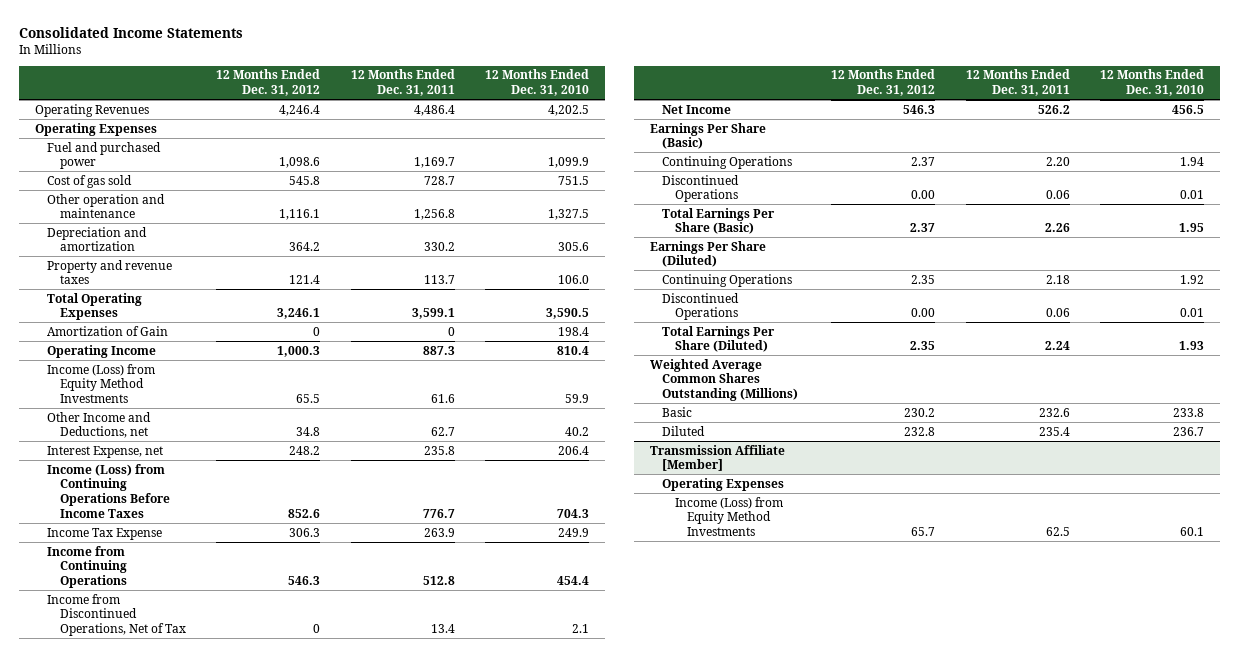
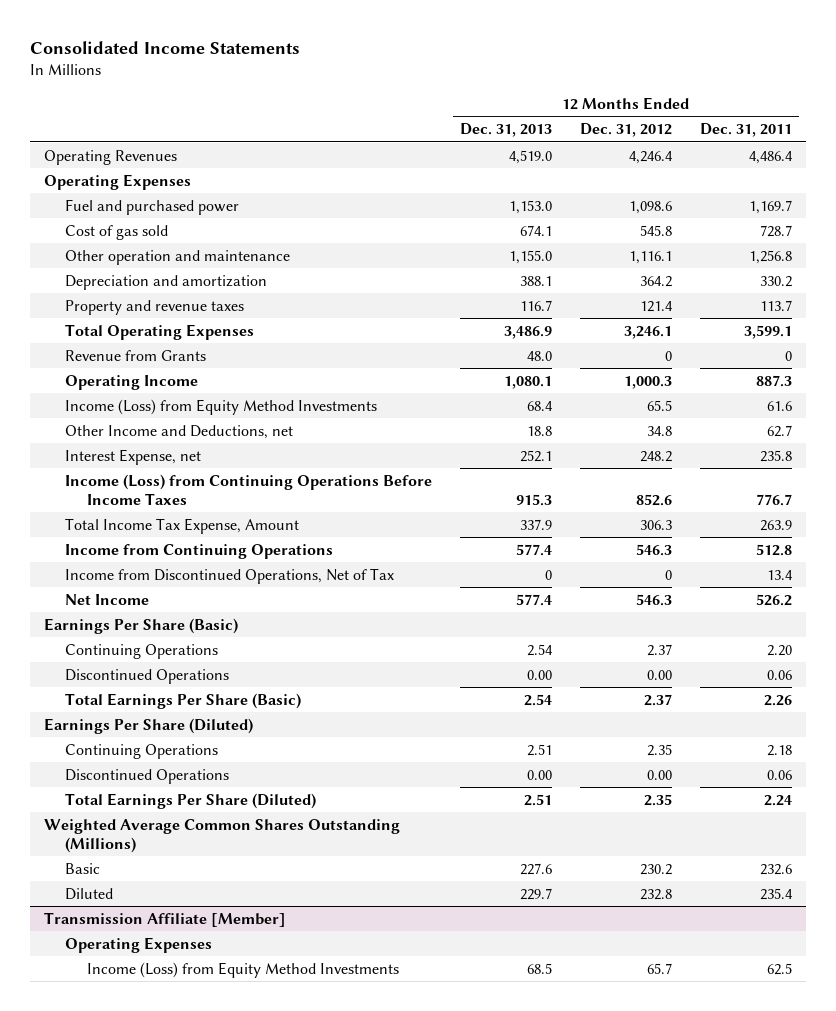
[485,69,590,97] 12 Months Ended Dec. 31, 2010 -> none
none -> [460,123,553,138] Dec. 31, 2013
[47,325,169,336] Amortization of Gain -> none
none -> [65,349,207,361] Revenue from Grants
[47,527,163,540] Income Tax Expense -> [65,517,300,534] Total Income Tax Expense, Amount

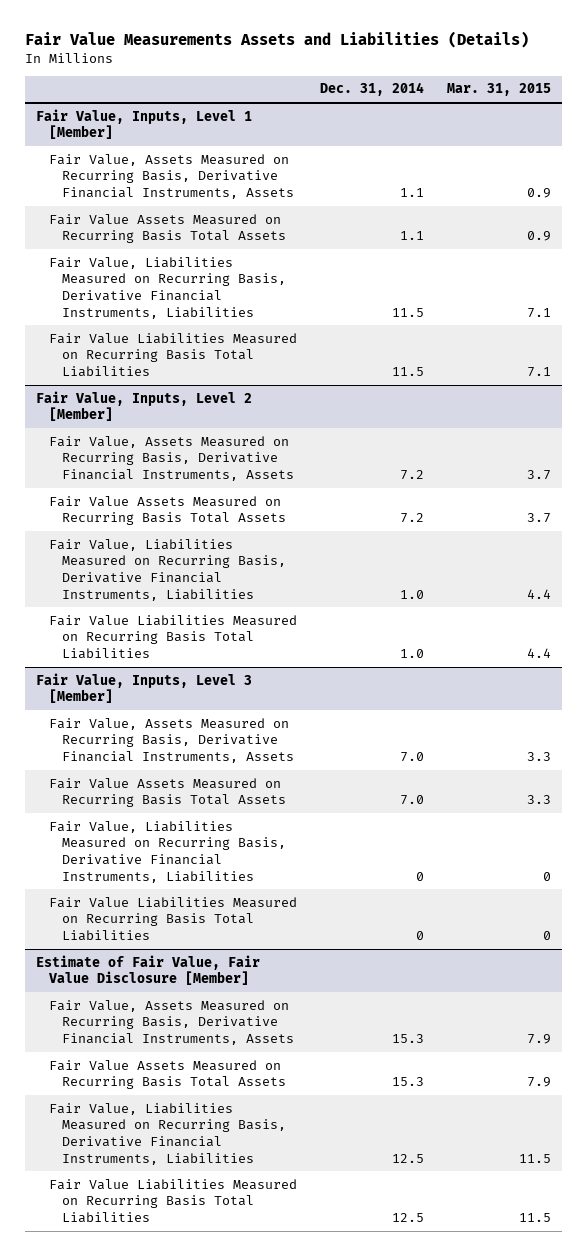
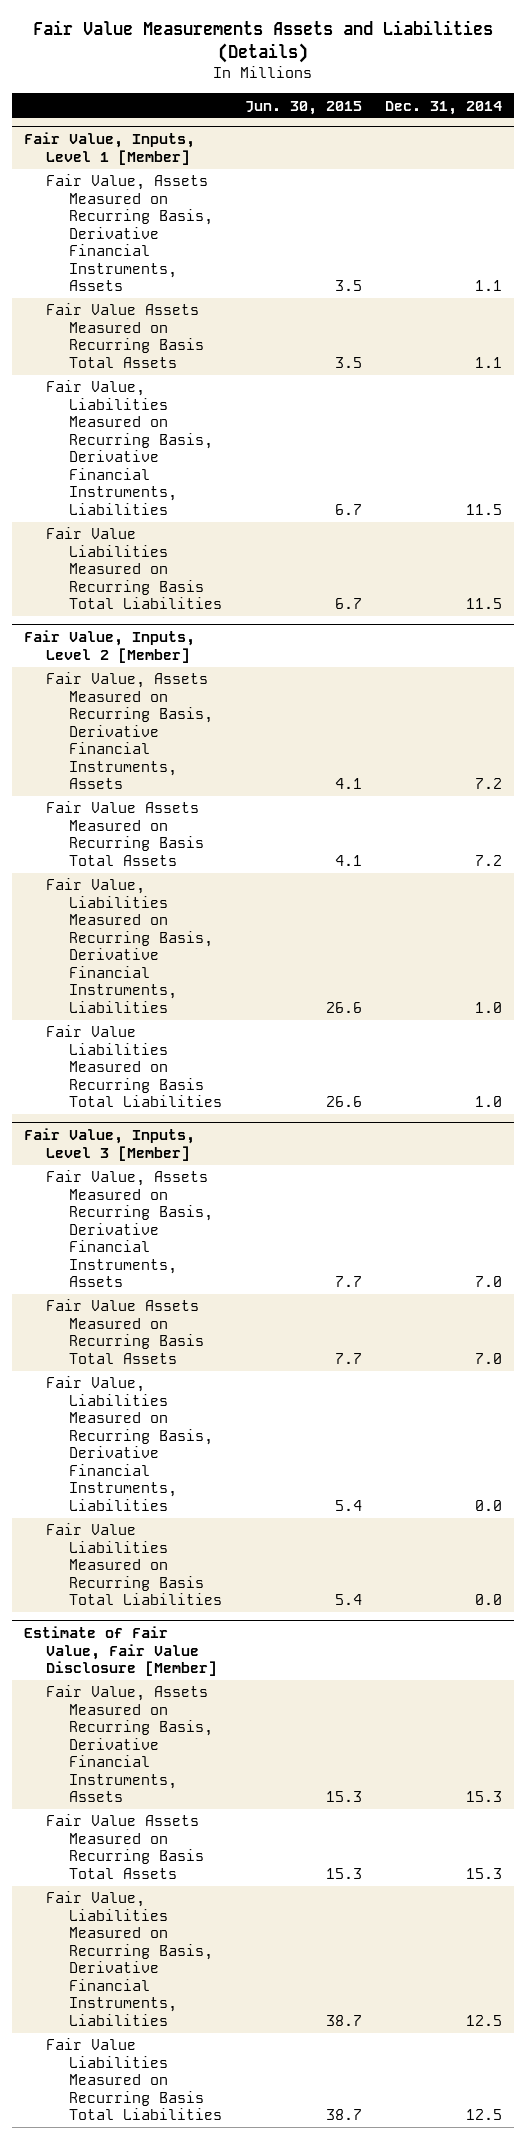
[446,83,551,97] Mar. 31, 2015 -> none
none -> [245,100,363,115] Jun. 30, 2015
[416,871,425,881] 0 -> [475,1499,503,1511] 0.0
[416,931,425,941] 0 -> [475,1594,503,1606] 0.0

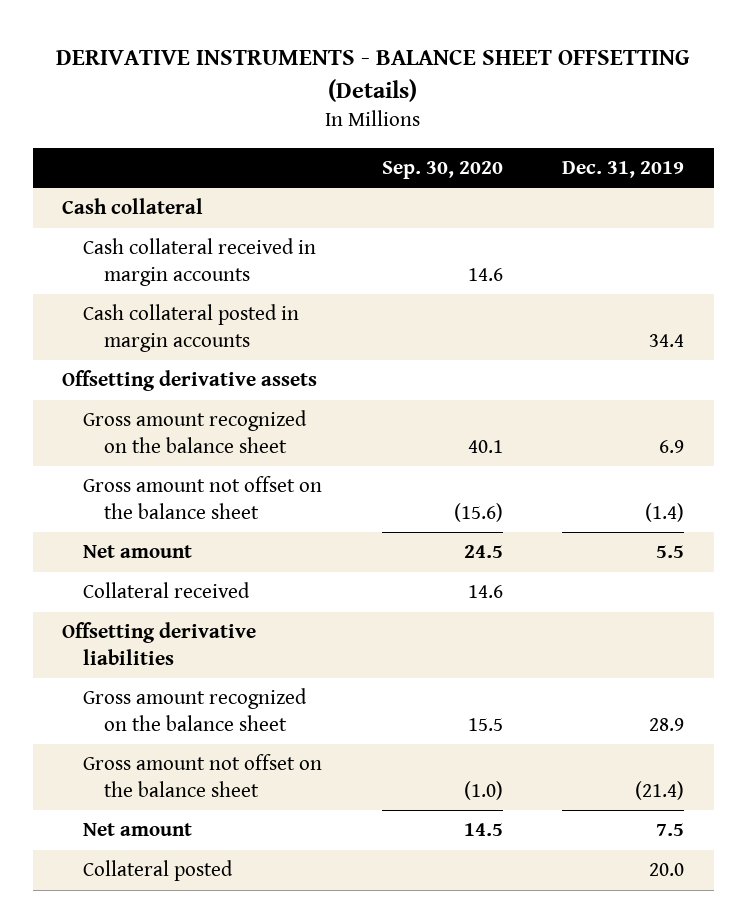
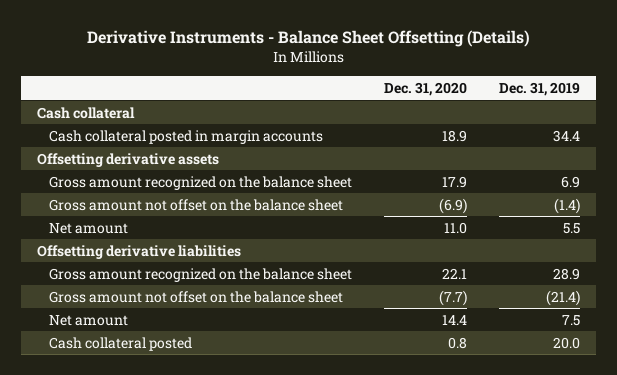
[56,50,691,103] DERIVATIVE INSTRUMENTS - BALANCE SHEET OFFSETTING (Details) -> [86,30,530,48] Derivative Instruments - Balance Sheet Offsetting (Details)
[381,160,503,179] Sep. 30, 2020 -> none
none -> [383,81,467,96] Dec. 31, 2020
[83,238,317,286] Cash collateral received in margin accounts -> none
[83,582,251,599] Collateral received -> none
[83,860,234,882] Collateral posted -> [49,336,193,351] Cash collateral posted

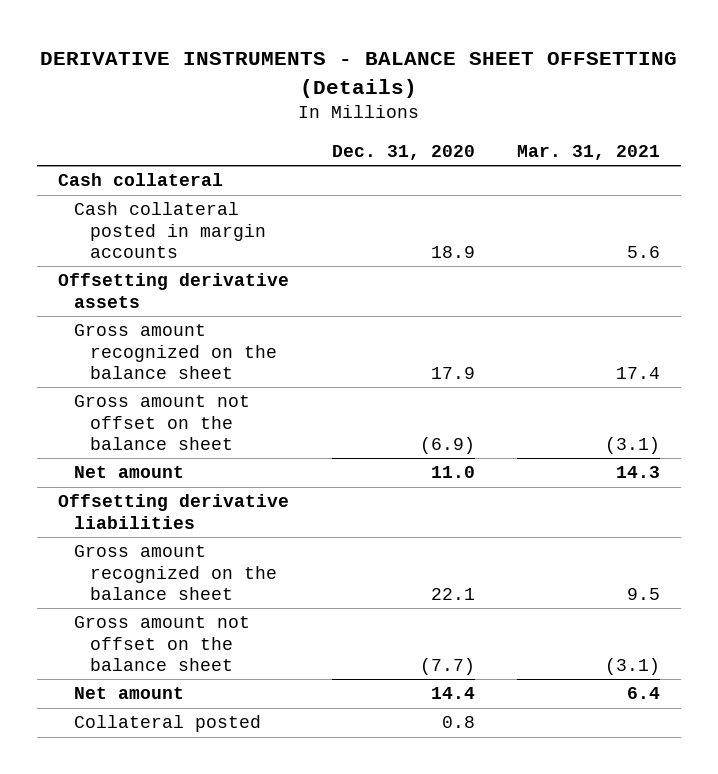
[86,30,530,48] Derivative Instruments - Balance Sheet Offsetting (Details) -> [40,52,678,98] DERIVATIVE INSTRUMENTS - BALANCE SHEET OFFSETTING (Details)
[498,81,580,96] Dec. 31, 2019 -> none
none -> [516,144,660,160] Mar. 31, 2021
[49,336,193,351] Cash collateral posted -> [74,715,262,733] Collateral posted

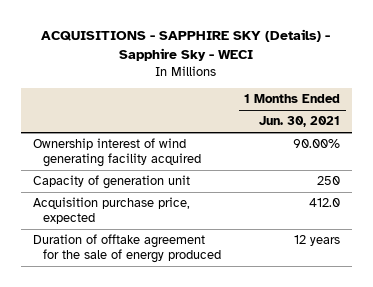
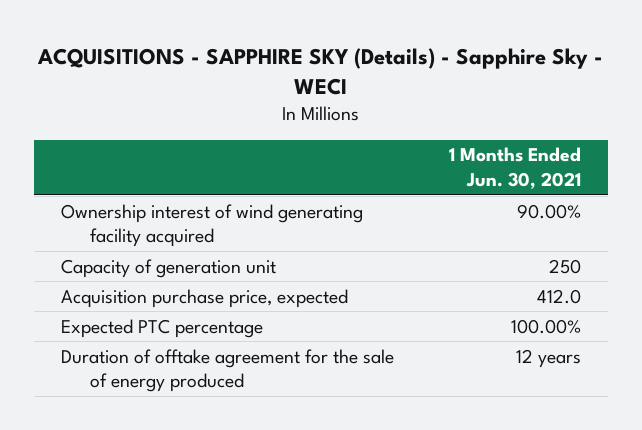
none -> [61,318,264,338] Expected PTC percentage

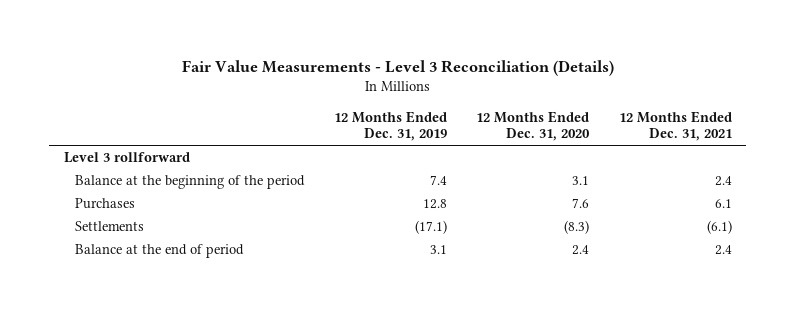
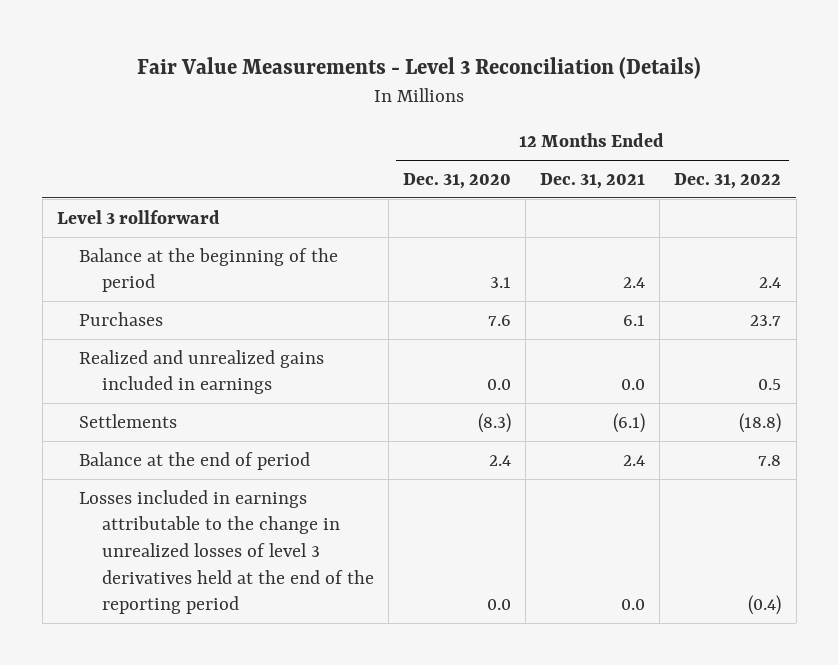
[333,110,447,142] 12 Months Ended Dec. 31, 2019 -> none
none -> [674,172,782,189] Dec. 31, 2022
none -> [79,349,325,395] Realized and unrealized gains included in earnings
none -> [79,489,375,615] Losses included in earnings attributable to the change in unrealized losses of level 3 derivatives held at the end of the reporting period

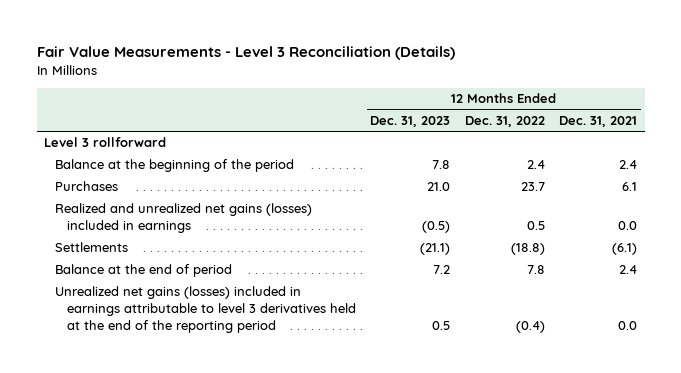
[403,172,512,189] Dec. 31, 2020 -> none
none -> [370,115,451,127] Dec. 31, 2023
[79,349,325,395] Realized and unrealized gains included in earnings -> [55,203,313,234] Realized and unrealized net gains (losses) included in earnings
[79,489,375,615] Losses included in earnings attributable to the change in unrealized losses of level 3 derivatives held at the end of the reporting period -> [55,286,357,334] Unrealized net gains (losses) included in earnings attributable to level 3 derivatives held at the end of the reporting period

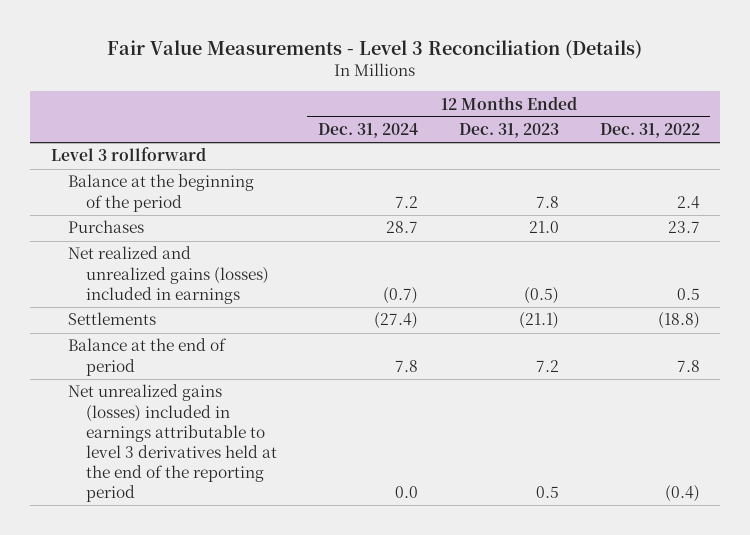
[559,115,638,127] Dec. 31, 2021 -> none
none -> [317,123,418,139] Dec. 31, 2024
[55,203,313,234] Realized and unrealized net gains (losses) included in earnings -> [68,246,269,304] Net realized and unrealized gains (losses) included in earnings
[55,286,357,334] Unrealized net gains (losses) included in earnings attributable to level 3 derivatives held at the end of the reporting period -> [68,384,277,503] Net unrealized gains (losses) included in earnings attributable to level 3 derivatives held at the end of the reporting period

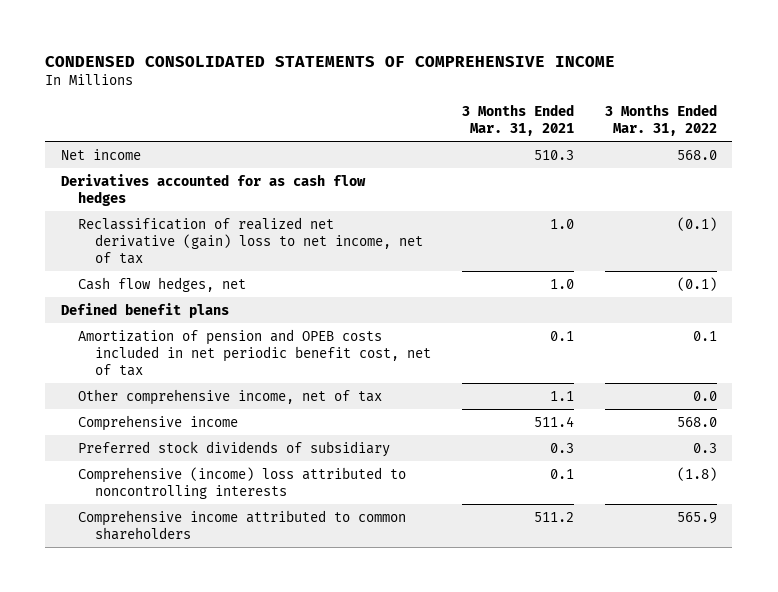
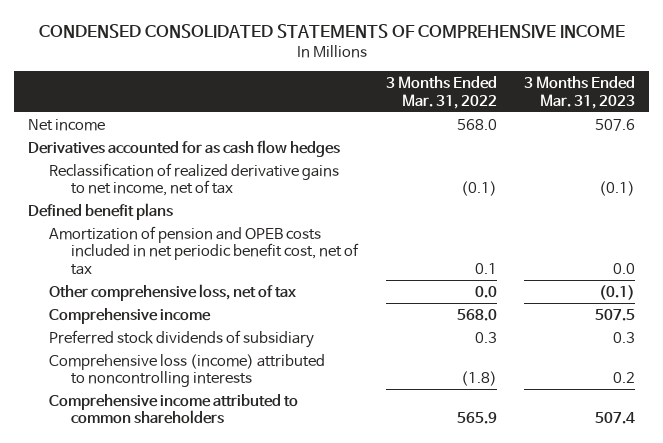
[461,104,574,137] 3 Months Ended Mar. 31, 2021 -> none
none -> [524,76,636,109] 3 Months Ended Mar. 31, 2023
[77,276,246,292] Cash flow hedges, net -> none
[77,216,423,264] Reclassification of realized net derivative (gain) loss to net income, net of tax -> [49,162,340,197] Reclassification of realized derivative gains to net income, net of tax
[77,388,382,405] Other comprehensive income, net of tax -> [49,283,297,301] Other comprehensive loss, net of tax
[77,466,406,499] Comprehensive (income) loss attributed to noncontrolling interests -> [49,353,326,388] Comprehensive loss (income) attributed to noncontrolling interests

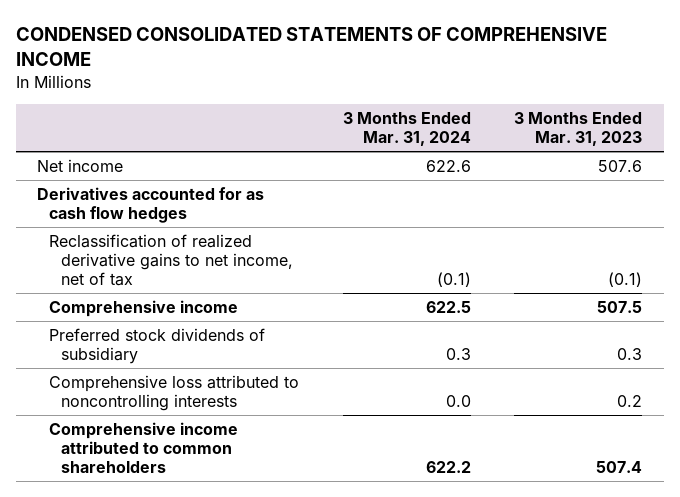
[385,76,497,109] 3 Months Ended Mar. 31, 2022 -> none
none -> [342,111,471,146] 3 Months Ended Mar. 31, 2024
[27,202,173,220] Defined benefit plans -> none
[49,225,360,275] Amortization of pension and OPEB costs included in net periodic benefit cost, net of tax -> none
[49,283,297,301] Other comprehensive loss, net of tax -> none
[49,353,326,388] Comprehensive loss (income) attributed to noncontrolling interests -> [49,374,300,412] Comprehensive loss attributed to noncontrolling interests

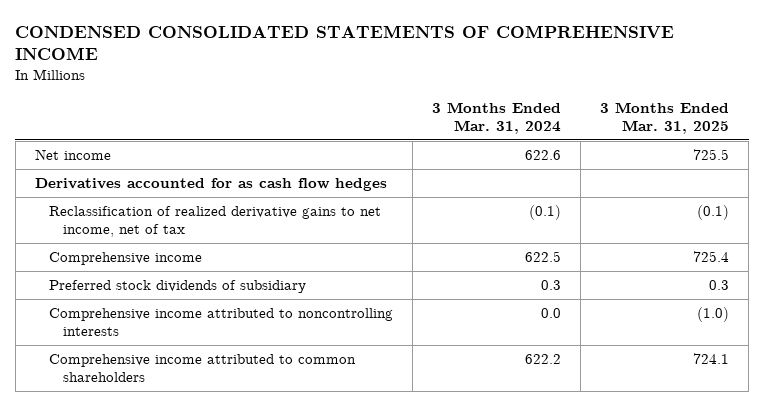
[514,111,643,146] 3 Months Ended Mar. 31, 2023 -> none
none -> [599,102,729,134] 3 Months Ended Mar. 31, 2025
[49,374,300,412] Comprehensive loss attributed to noncontrolling interests -> [48,308,393,336] Comprehensive income attributed to noncontrolling interests

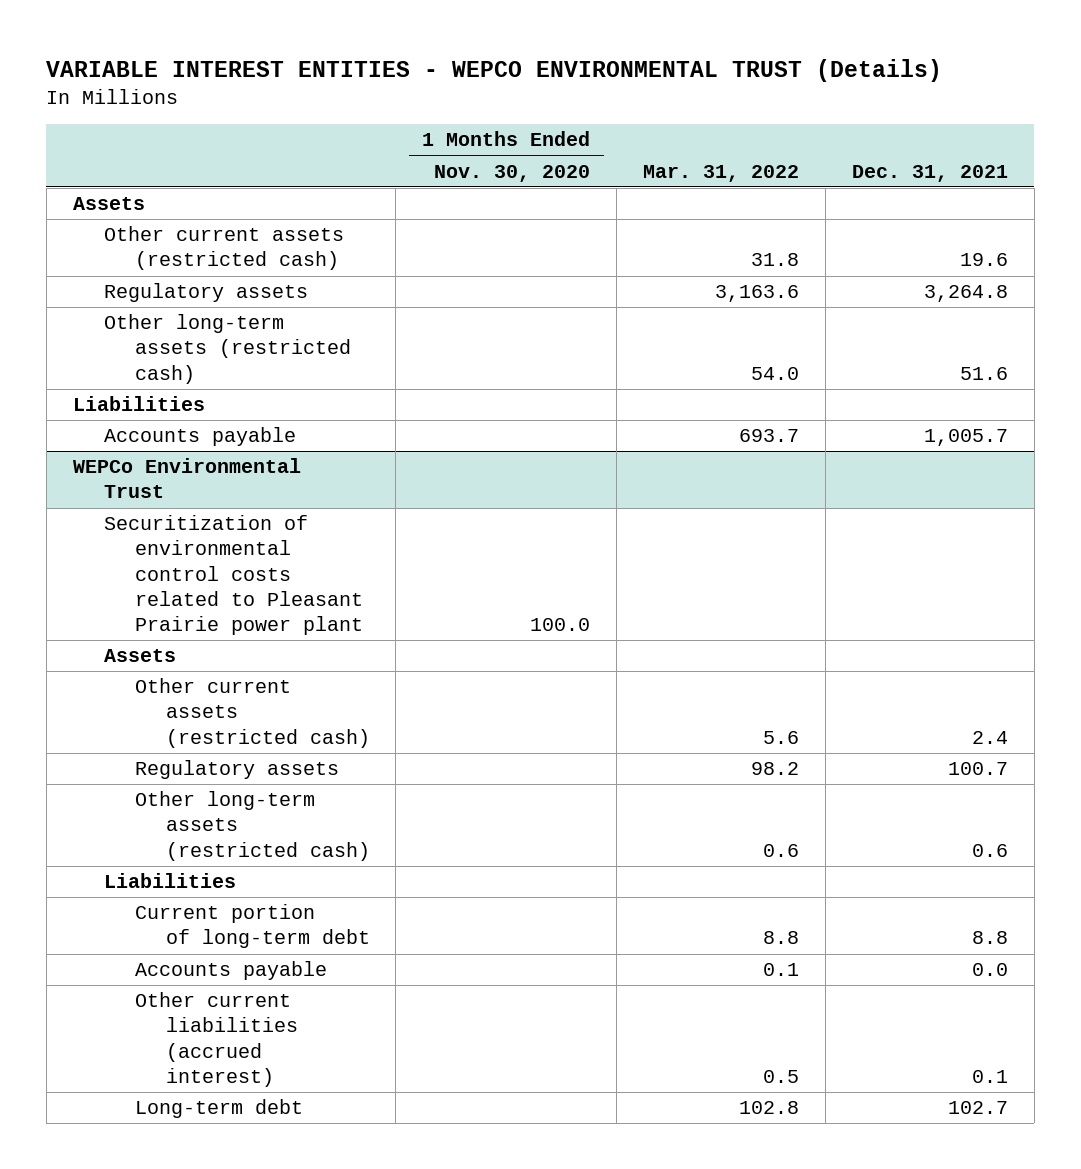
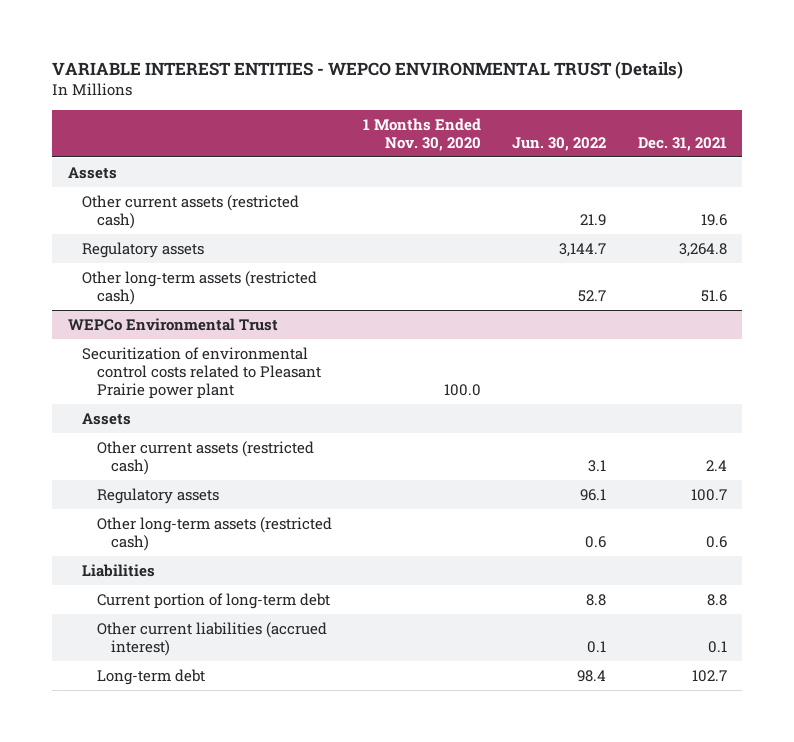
[643,164,800,182] Mar. 31, 2022 -> none
none -> [512,136,607,151] Jun. 30, 2022
[72,396,205,412] Liabilities -> none
[103,427,296,447] Accounts payable -> none
[134,961,327,981] Accounts payable -> none

